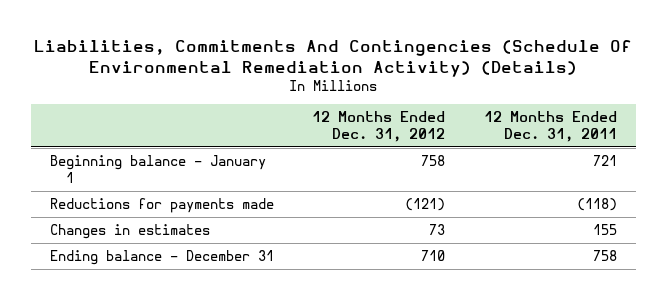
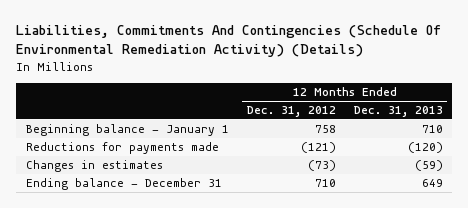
[483,111,617,142] 12 Months Ended Dec. 31, 2011 -> none
none -> [353,106,443,118] Dec. 31, 2013
[429,224,446,236] 73 -> [307,160,336,172] (73)

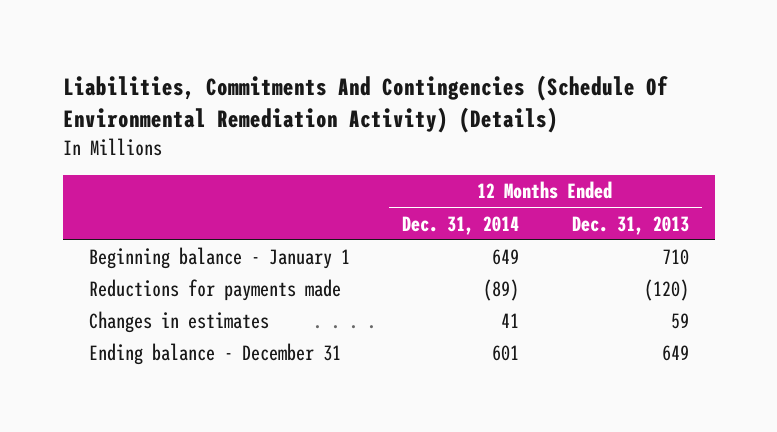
[246,106,336,118] Dec. 31, 2012 -> none
none -> [402,215,520,235] Dec. 31, 2014
[414,160,443,172] (59) -> [670,313,689,330] 59

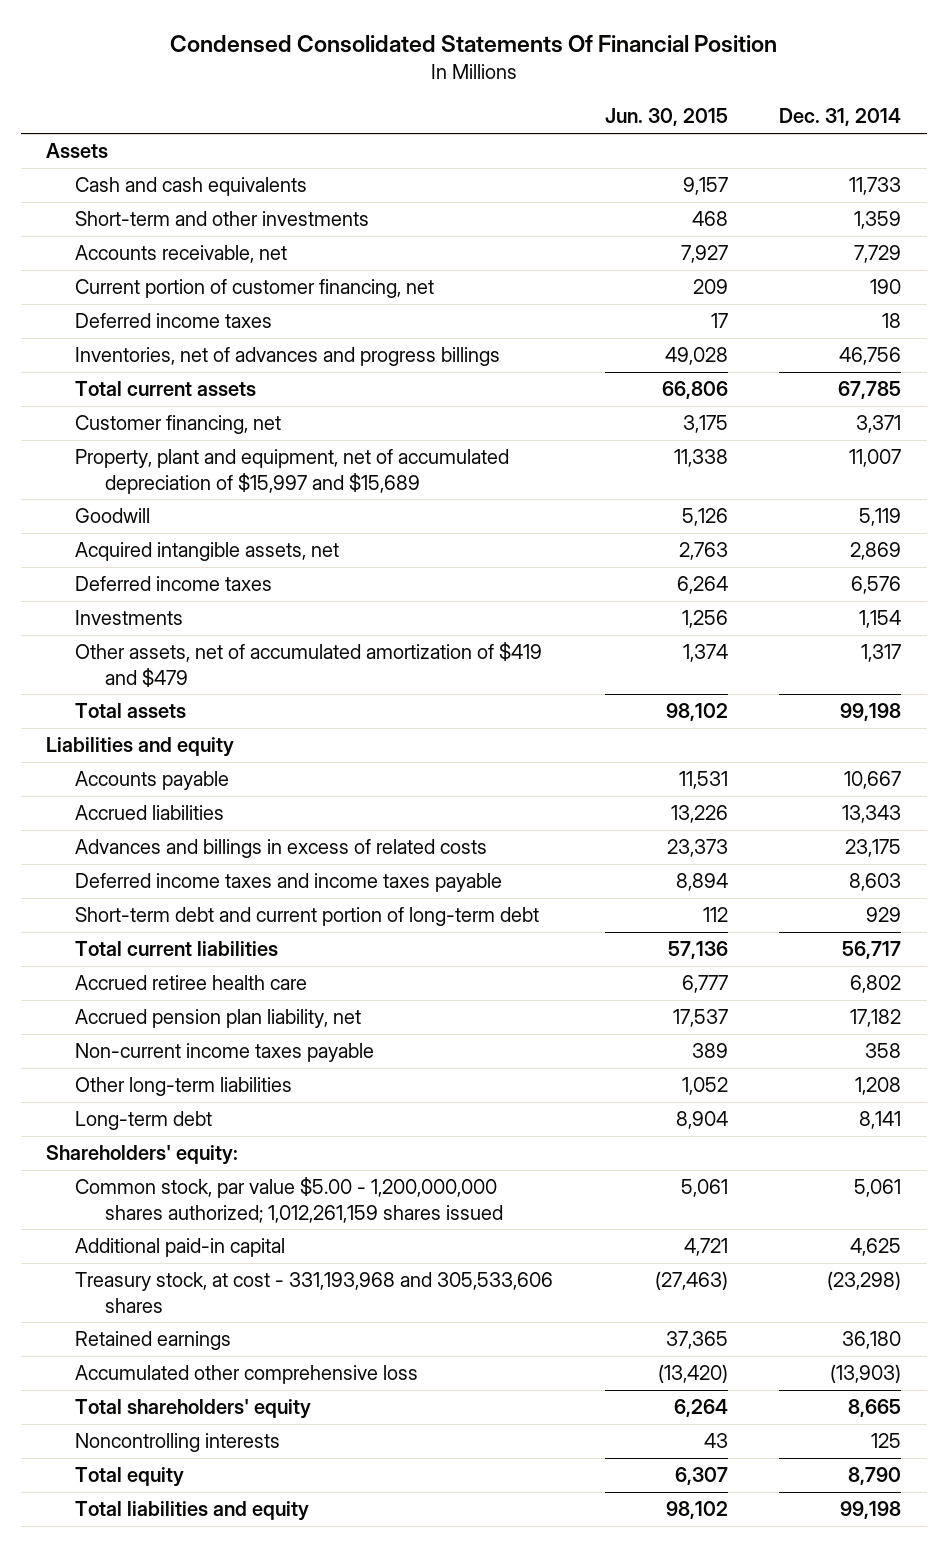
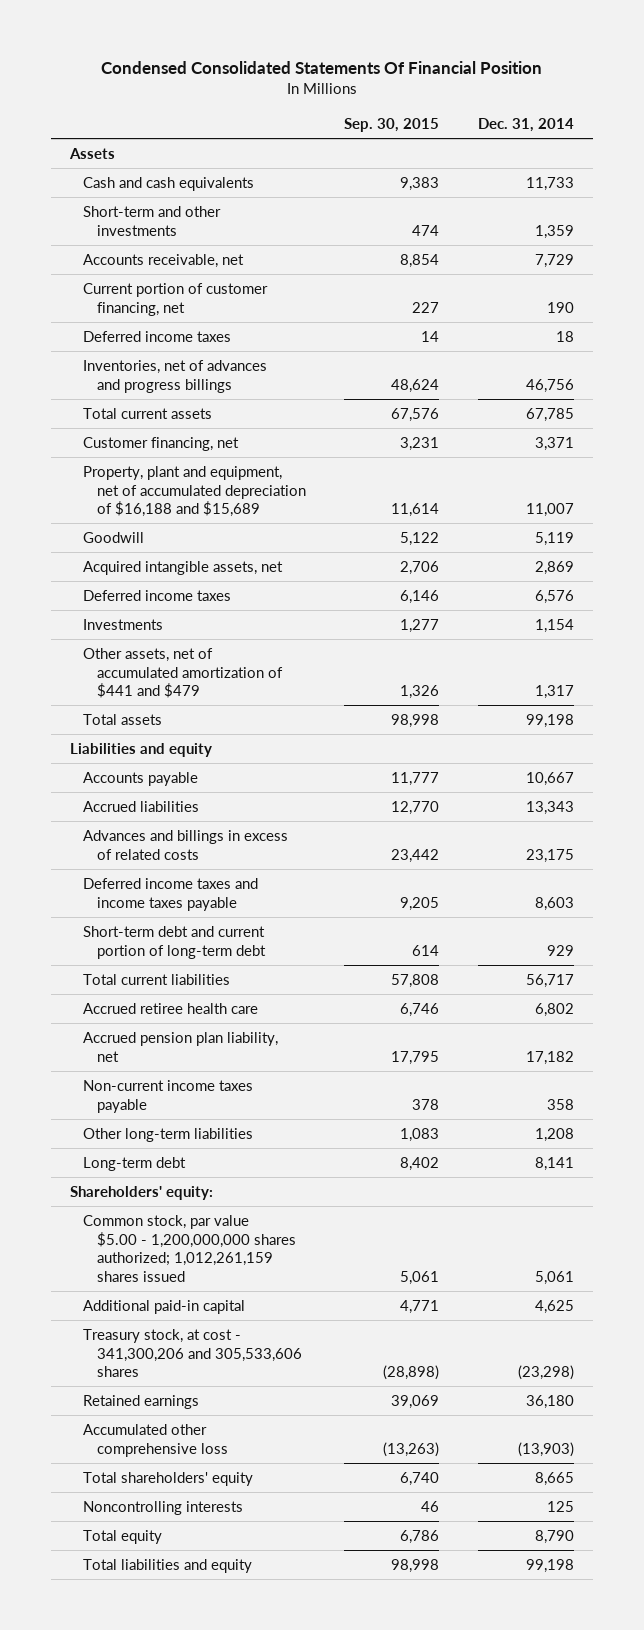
[604,108,728,127] Jun. 30, 2015 -> none
none -> [344,118,440,133] Sep. 30, 2015
[75,449,510,494] Property, plant and equipment, net of accumulated depreciation of $15,997 and $15,689 -> [83,465,306,518] Property, plant and equipment, net of accumulated depreciation of $16,188 and $15,689
[75,642,543,687] Other assets, net of accumulated amortization of $419 and $479 -> [83,647,283,699] Other assets, net of accumulated amortization of $441 and $479
[75,1272,554,1313] Treasury stock, at cost - 331,193,968 and 305,533,606 shares -> [83,1328,302,1378] Treasury stock, at cost - 341,300,206 and 305,533,606 shares

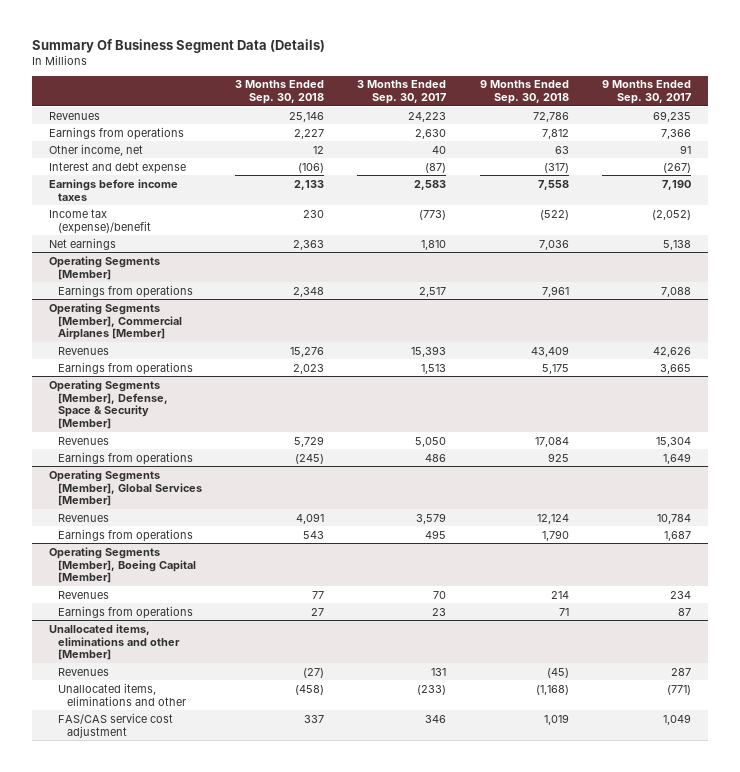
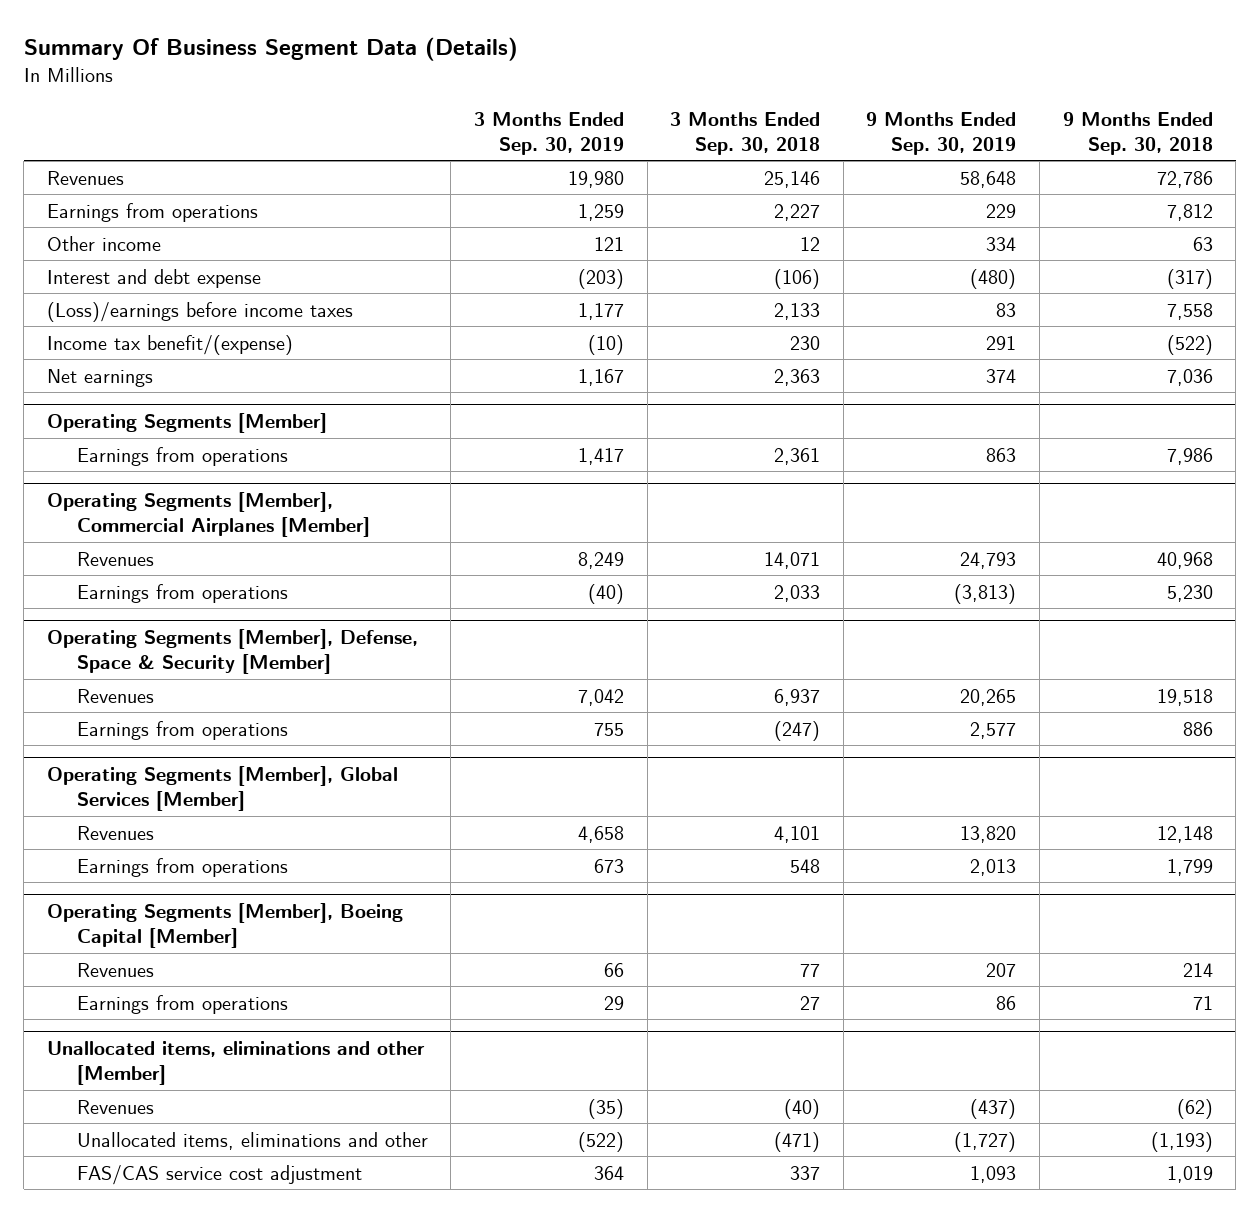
[357,80,447,105] 3 Months Ended Sep. 30, 2017 -> none
[602,80,692,105] 9 Months Ended Sep. 30, 2017 -> none
none -> [474,111,625,155] 3 Months Ended Sep. 30, 2019
none -> [866,111,1017,155] 9 Months Ended Sep. 30, 2019
[48,143,143,156] Other income, net -> [46,235,161,251] Other income
[48,178,178,201] Earnings before income taxes -> [46,301,353,322] (Loss)/earnings before income taxes
[48,208,151,234] Income tax (expense)/benefit -> [46,334,293,355] Income tax benefit/(expense)
[293,286,325,297] 2,348 -> [774,447,821,465] 2,361
[541,285,569,297] 7,961 -> [1166,447,1213,465] 7,986
[290,346,325,357] 15,276 -> [764,551,821,569] 14,071
[530,345,569,357] 43,409 -> [1156,551,1213,569] 40,968
[293,363,325,374] 2,023 -> [774,584,821,602] 2,033
[541,363,569,374] 5,175 -> [1166,584,1213,602] 5,230
[294,435,325,447] 5,729 -> [774,688,821,706] 6,937
[534,436,569,447] 17,084 -> [1156,688,1213,706] 19,518
[295,453,325,464] (245) -> [774,720,821,741] (247)
[547,452,569,462] 925 -> [1182,721,1213,736] 886
[296,512,325,524] 4,091 -> [774,825,821,843] 4,101
[536,513,569,524] 12,124 -> [1156,825,1213,843] 12,148
[303,530,325,539] 543 -> [790,858,821,873] 548
[541,529,569,541] 1,790 -> [1166,858,1213,876] 1,799
[303,667,325,678] (27) -> [784,1098,821,1119] (40)
[546,667,569,678] (45) -> [1176,1098,1213,1119] (62)
[295,684,325,695] (458) -> [774,1131,821,1152] (471)
[535,684,569,695] (1,168) -> [1150,1131,1213,1152] (1,193)

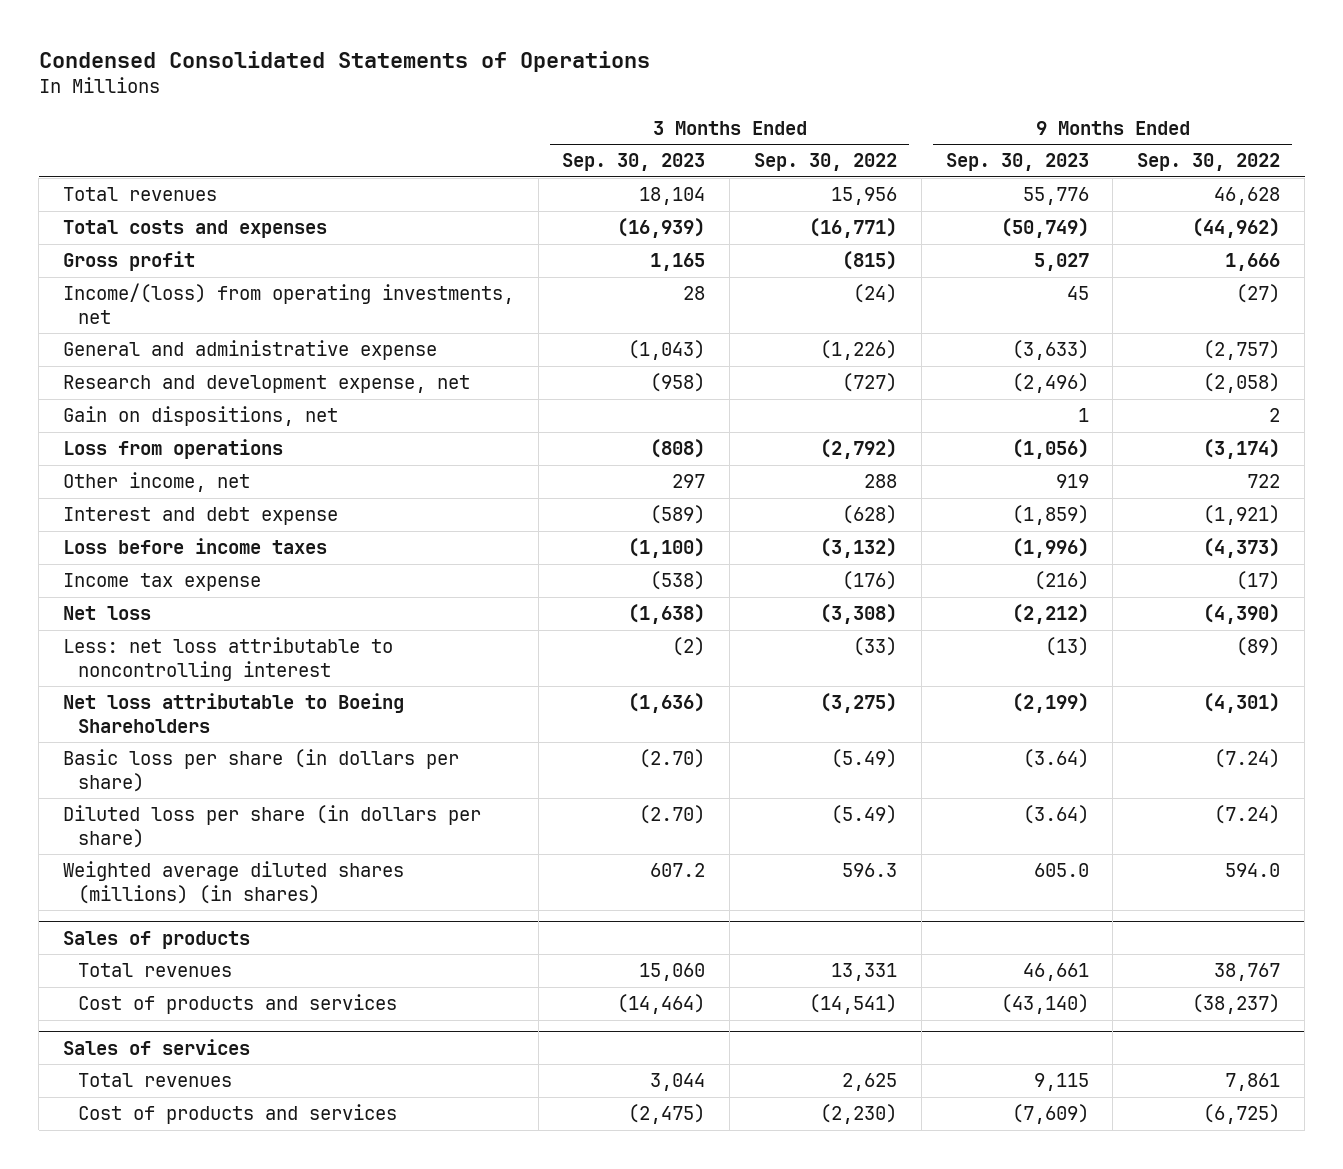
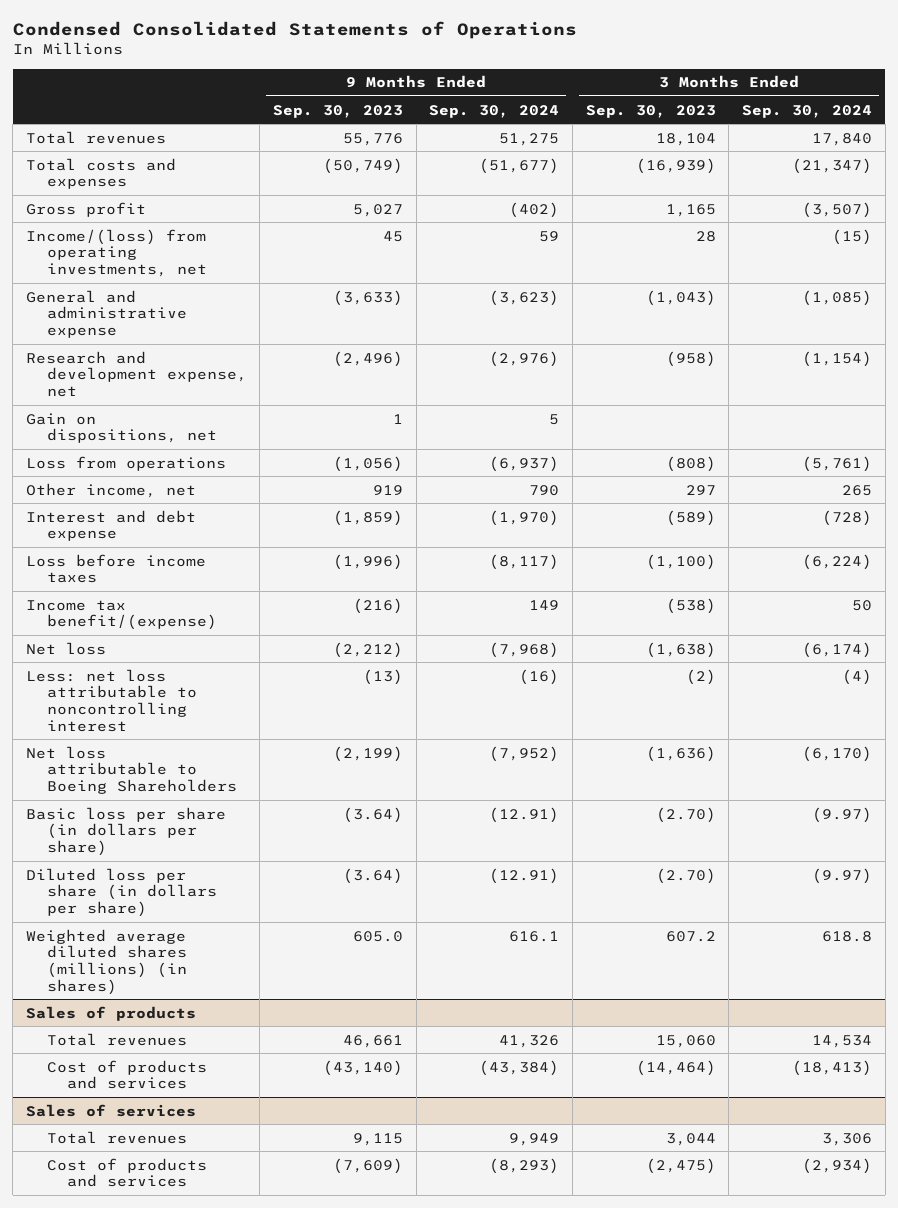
[754,153,898,172] Sep. 30, 2022 -> none
[1137,153,1281,172] Sep. 30, 2022 -> none
none -> [429,104,560,118] Sep. 30, 2024
none -> [742,104,873,118] Sep. 30, 2024
[62,573,261,592] Income tax expense -> [26,599,217,631] Income tax benefit/(expense)

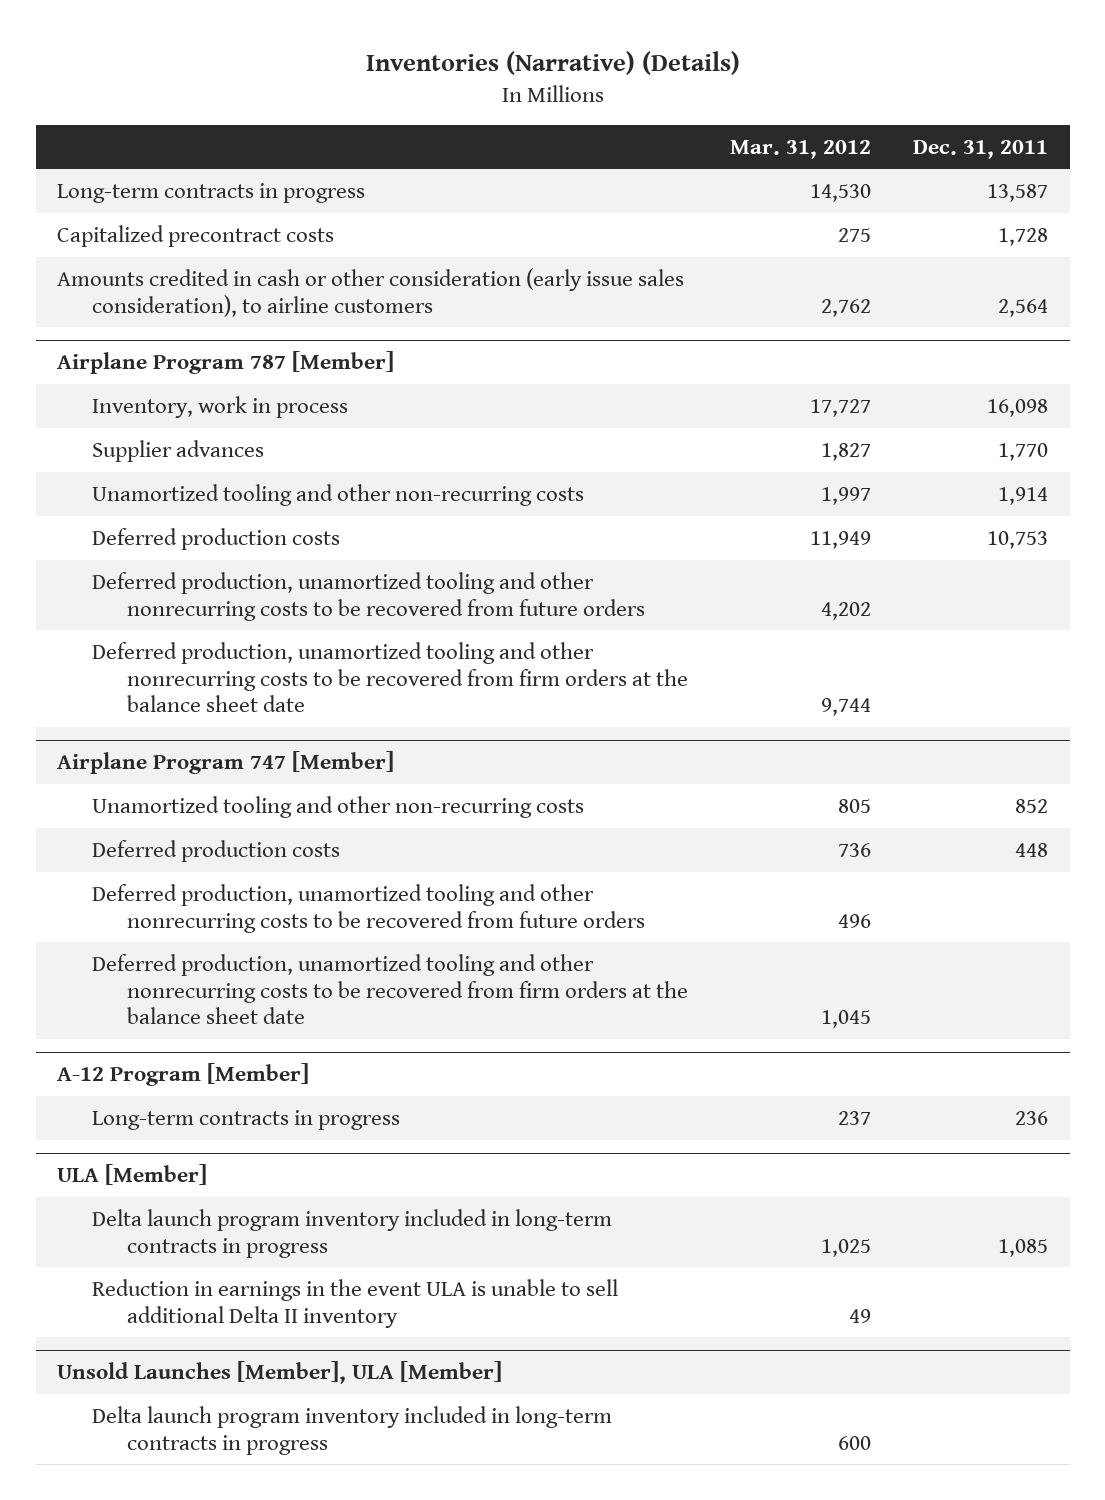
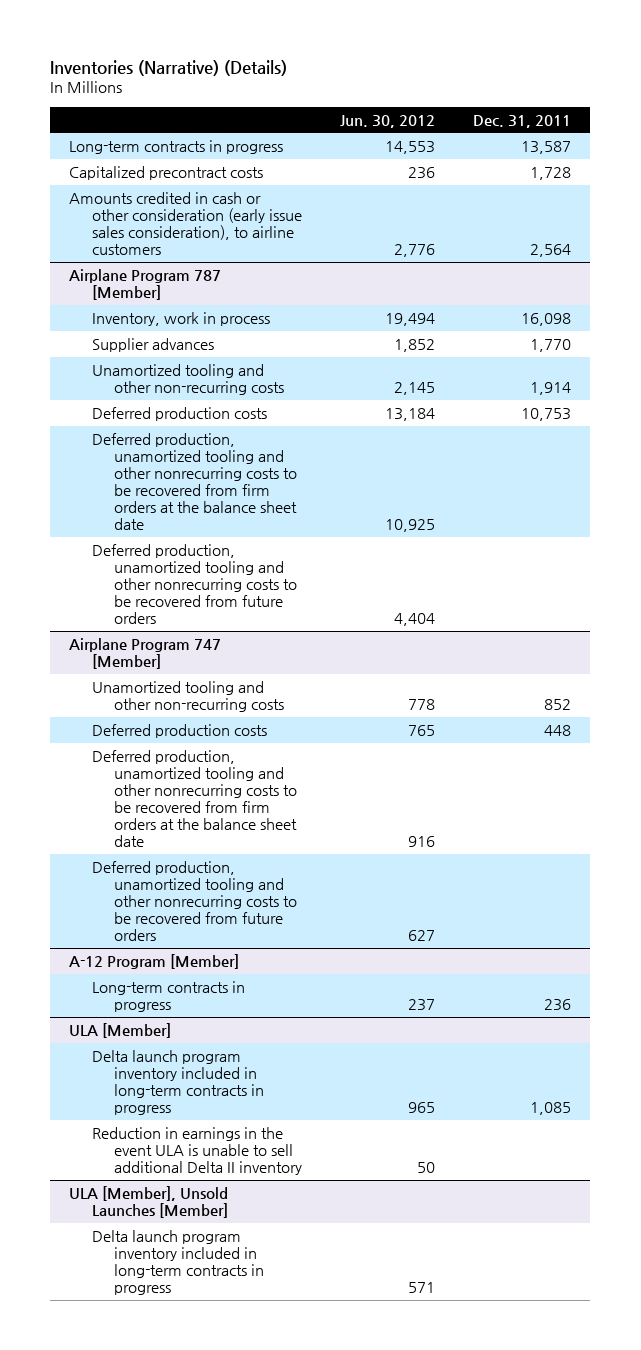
[730,139,872,159] Mar. 31, 2012 -> none
none -> [340,114,436,128] Jun. 30, 2012
[91,571,645,621] Deferred production, unamortized tooling and other nonrecurring costs to be recovered from future orders -> [91,543,298,624] Deferred production, unamortized tooling and other nonrecurring costs to be recovered from future orders
[91,883,645,933] Deferred production, unamortized tooling and other nonrecurring costs to be recovered from future orders -> [91,860,298,941] Deferred production, unamortized tooling and other nonrecurring costs to be recovered from future orders
[57,1361,503,1385] Unsold Launches [Member], ULA [Member] -> [69,1185,229,1218] ULA [Member], Unsold Launches [Member]

